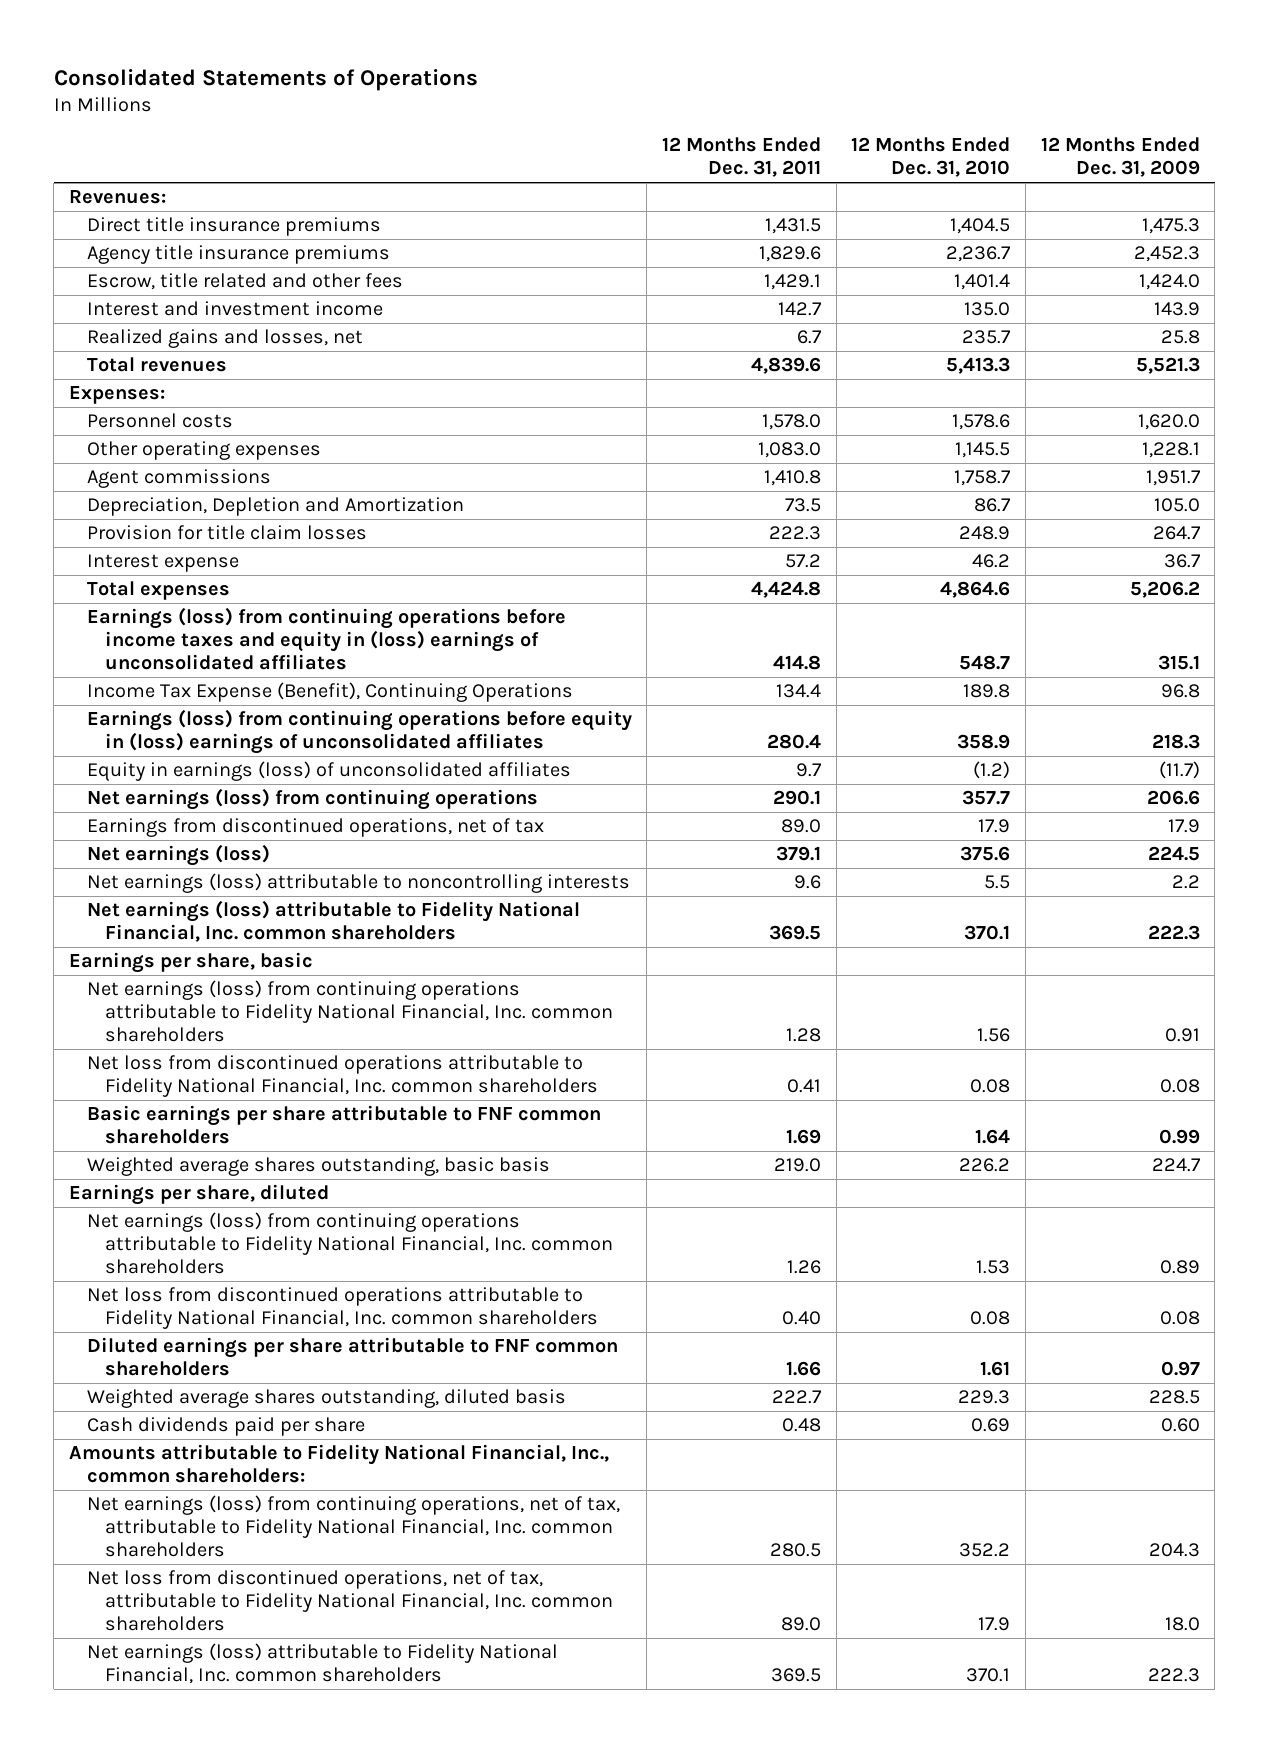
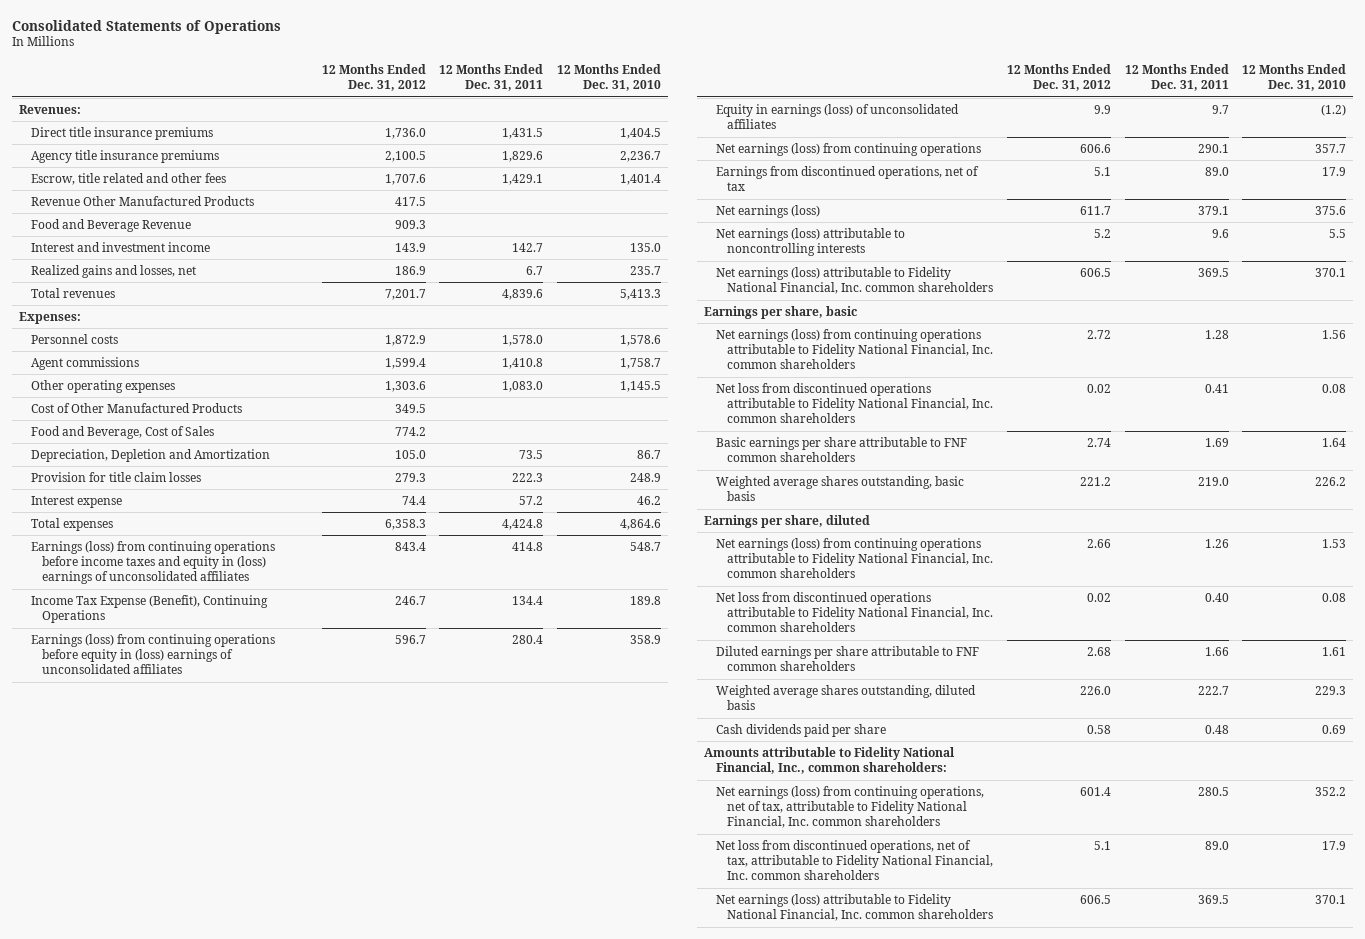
[1040,137,1200,178] 12 Months Ended Dec. 31, 2009 -> none
none -> [321,64,426,92] 12 Months Ended Dec. 31, 2012
none -> [30,195,254,206] Revenue Other Manufactured Products
none -> [30,218,191,232] Food and Beverage Revenue
[86,441,321,461] Other operating expenses -> [30,379,175,393] Other operating expenses
none -> [30,402,242,413] Cost of Other Manufactured Products
none -> [30,425,214,439] Food and Beverage, Cost of Sales

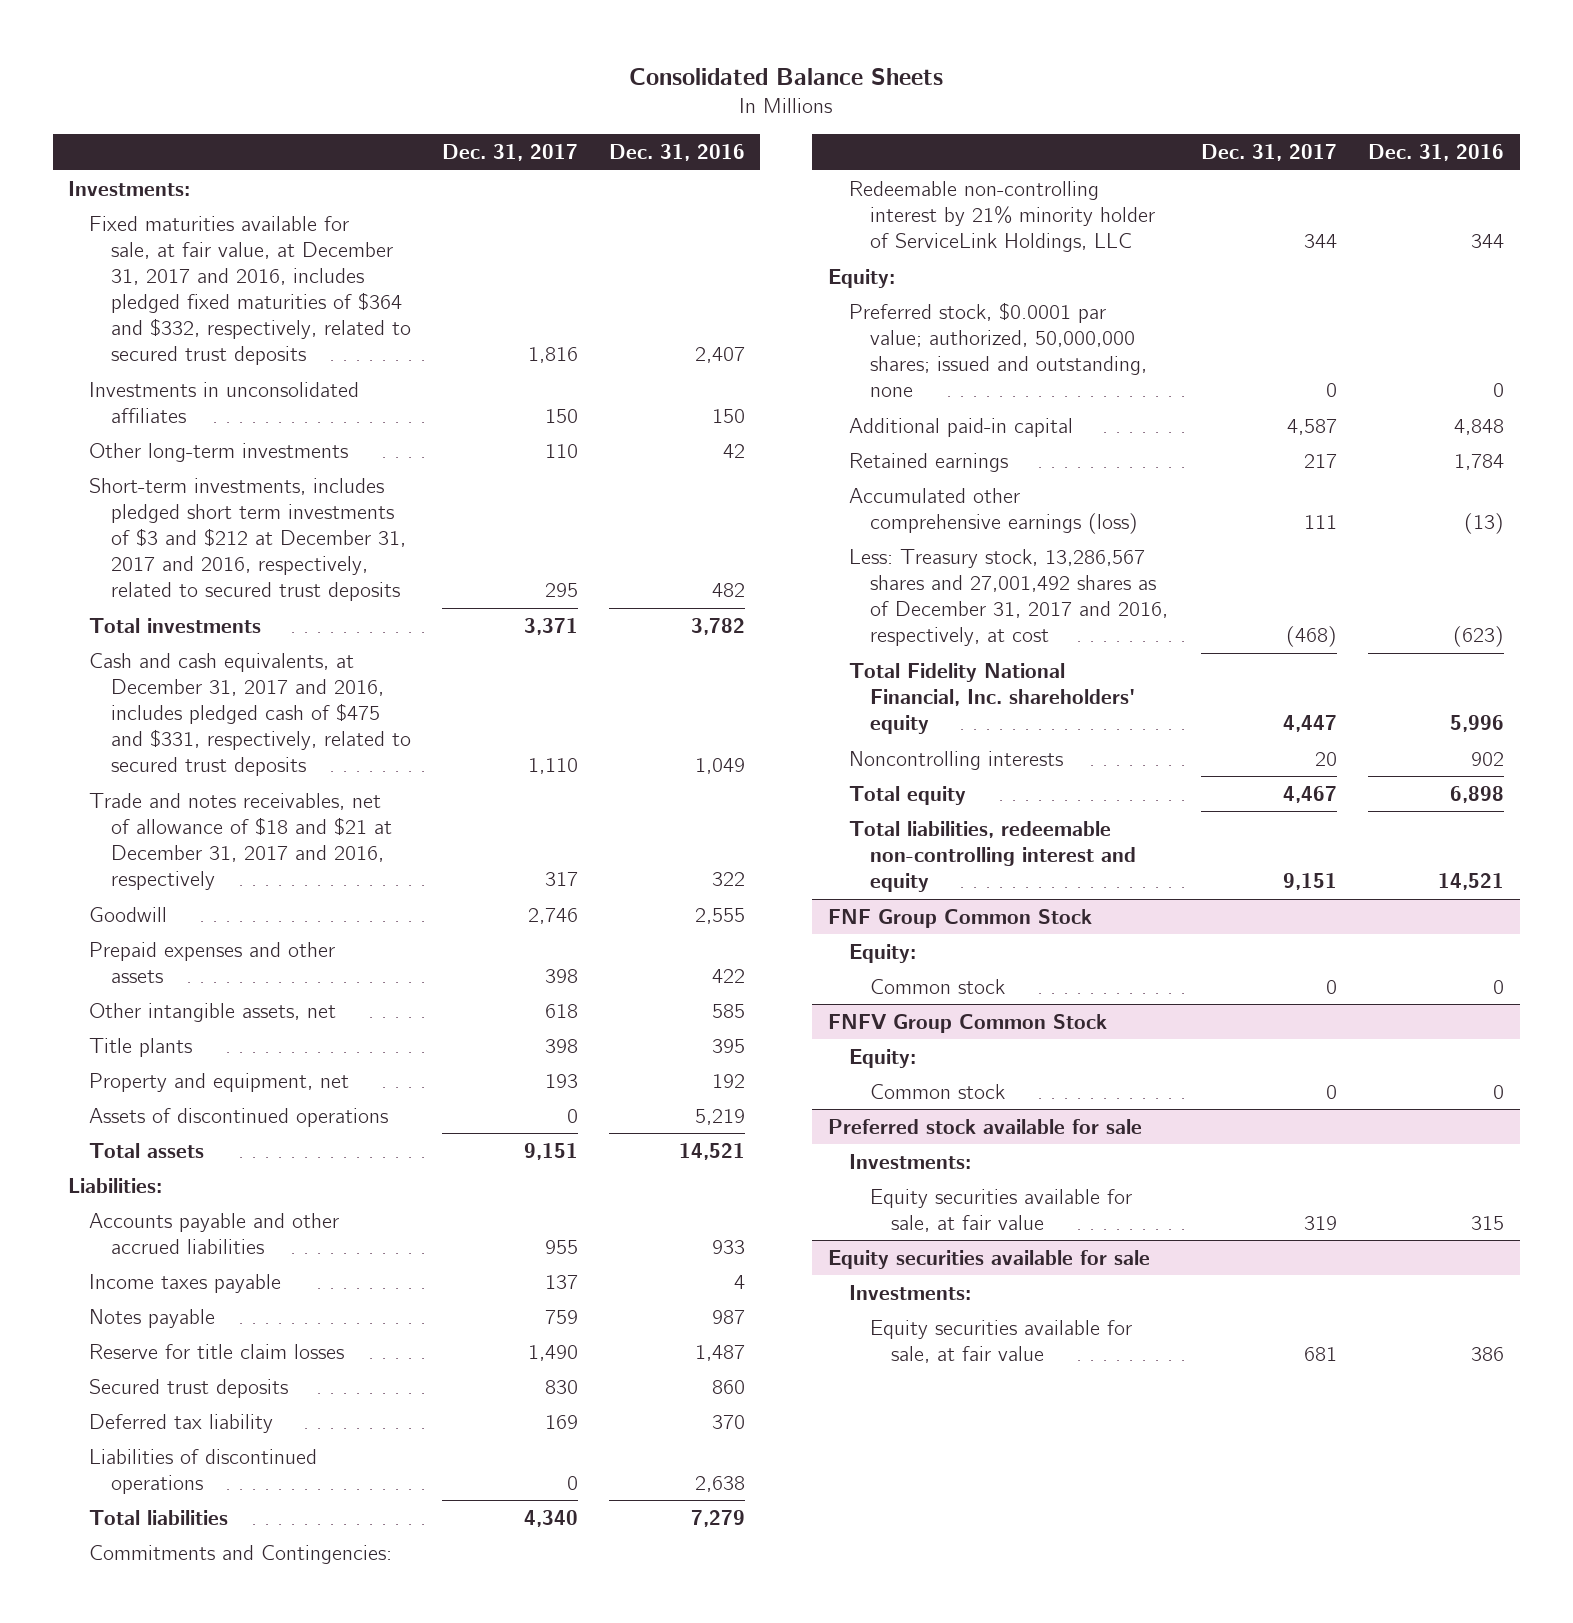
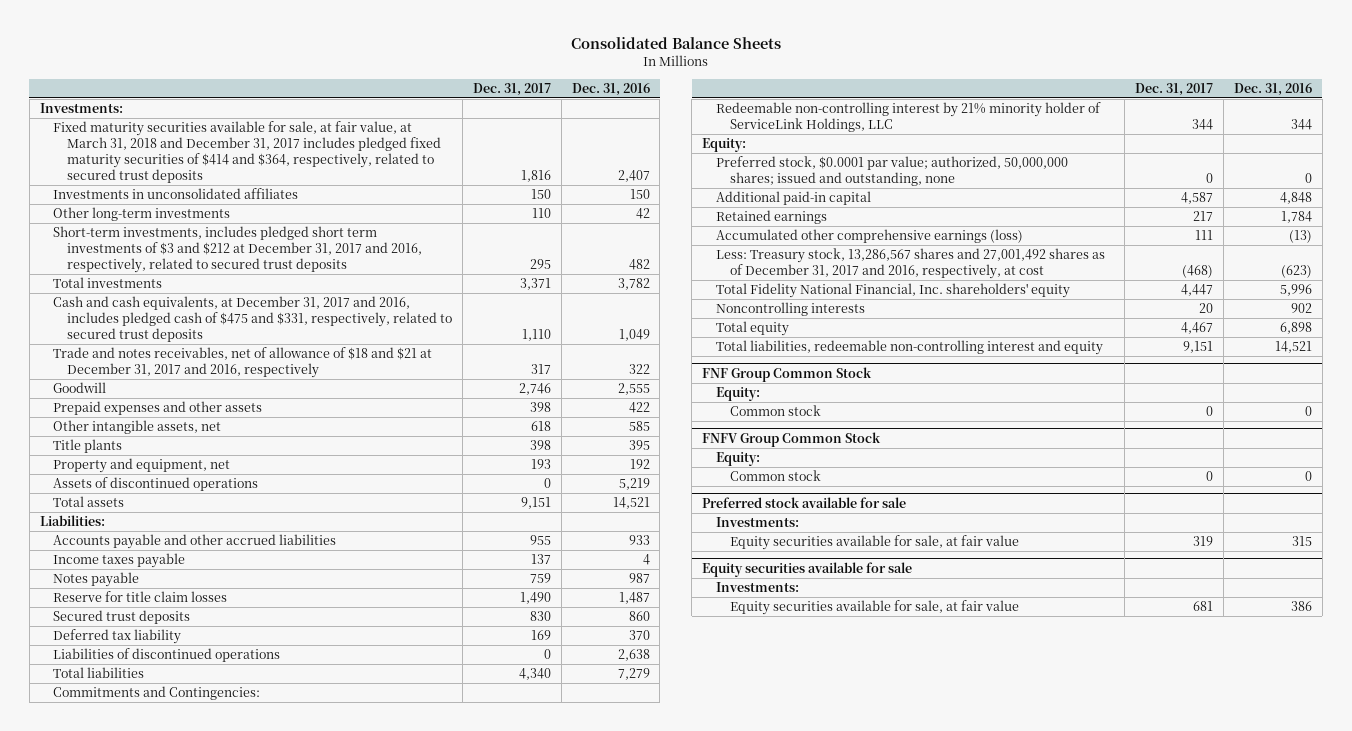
[89,215,411,366] Fixed maturities available for sale, at fair value, at December 31, 2017 and 2016, includes pledged fixed maturities of $364 and $332, respectively, related to secured trust deposits -> [53,121,442,183] Fixed maturity securities available for sale, at fair value, at March 31, 2018 and December 31, 2017 includes pledged fixed maturity securities of $414 and $364, respectively, related to secured trust deposits

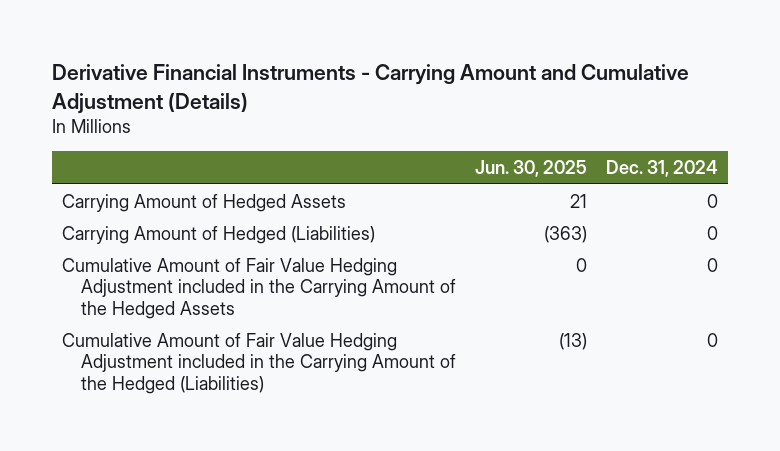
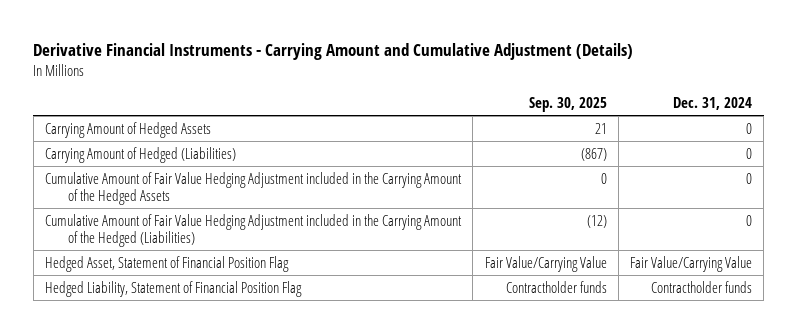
[474,160,587,178] Jun. 30, 2025 -> none
none -> [528,97,607,113] Sep. 30, 2025
none -> [45,255,290,272] Hedged Asset, Statement of Financial Position Flag
none -> [45,280,303,297] Hedged Liability, Statement of Financial Position Flag

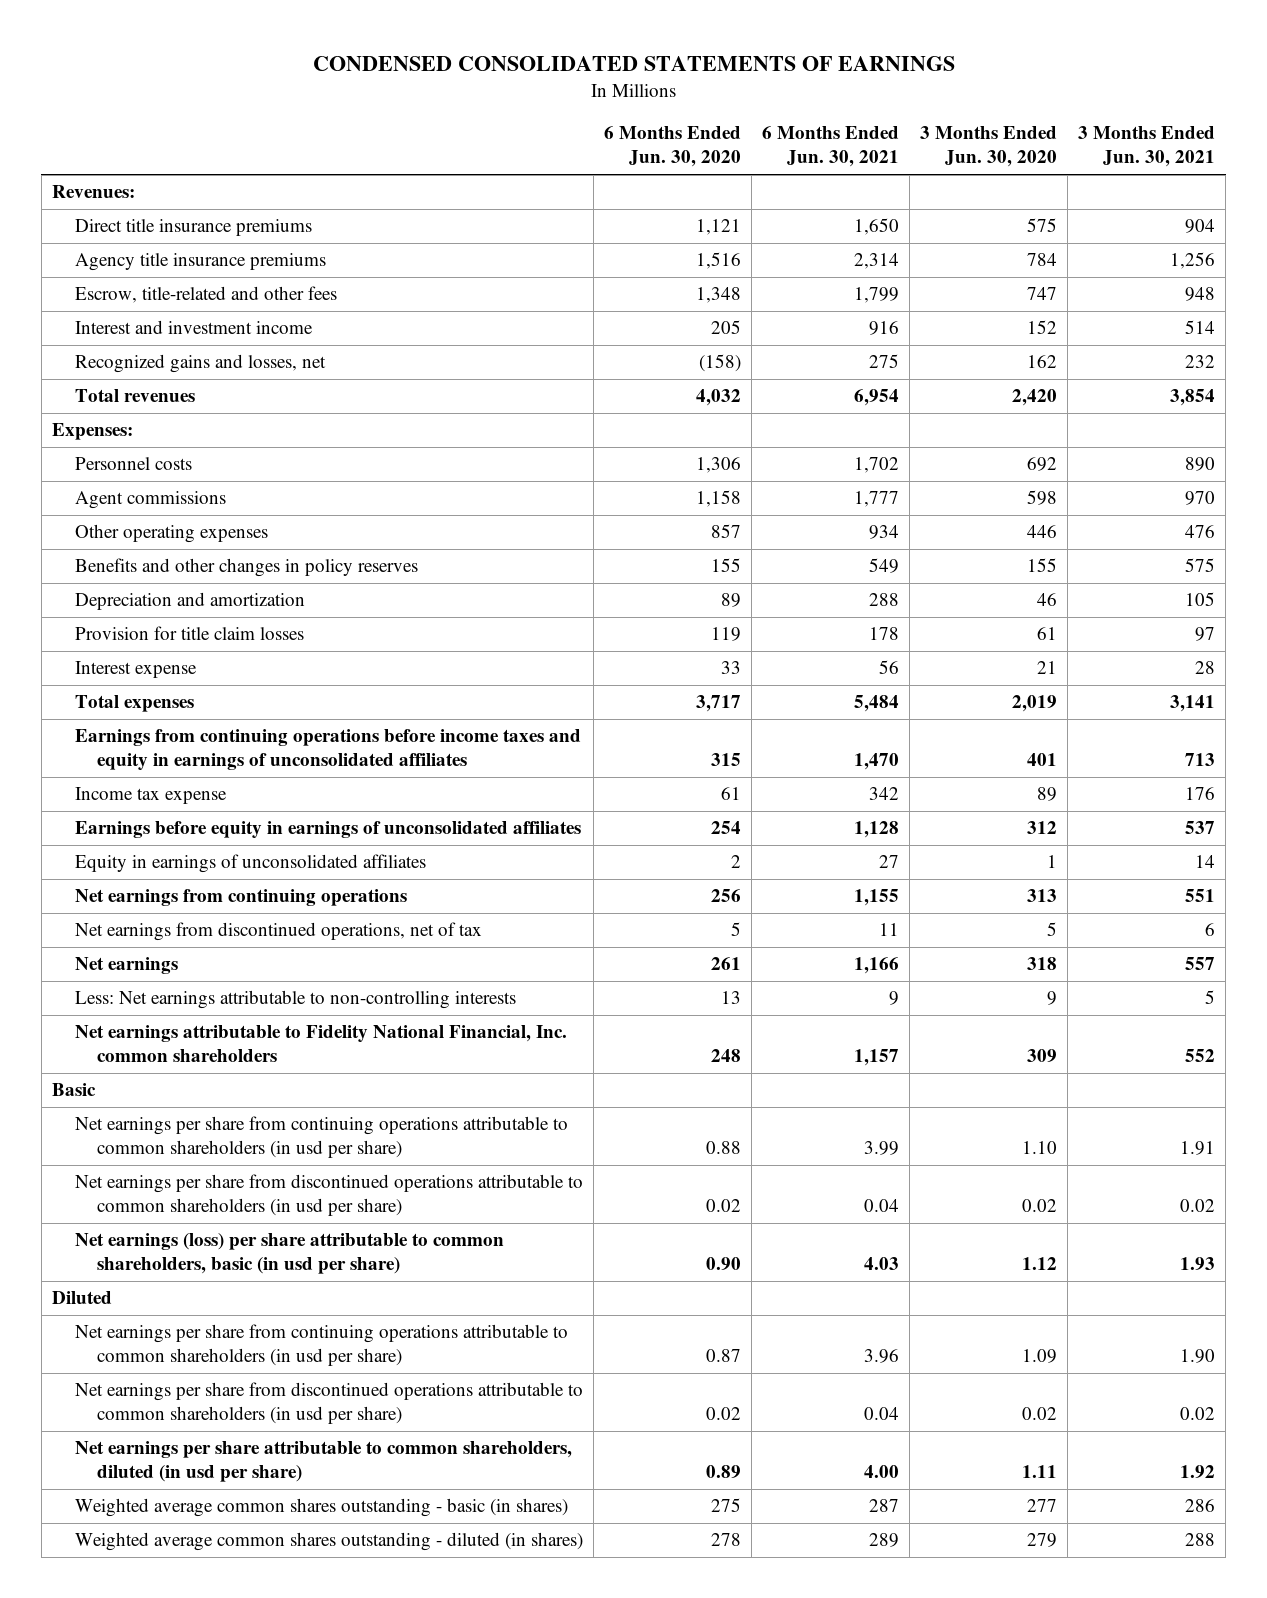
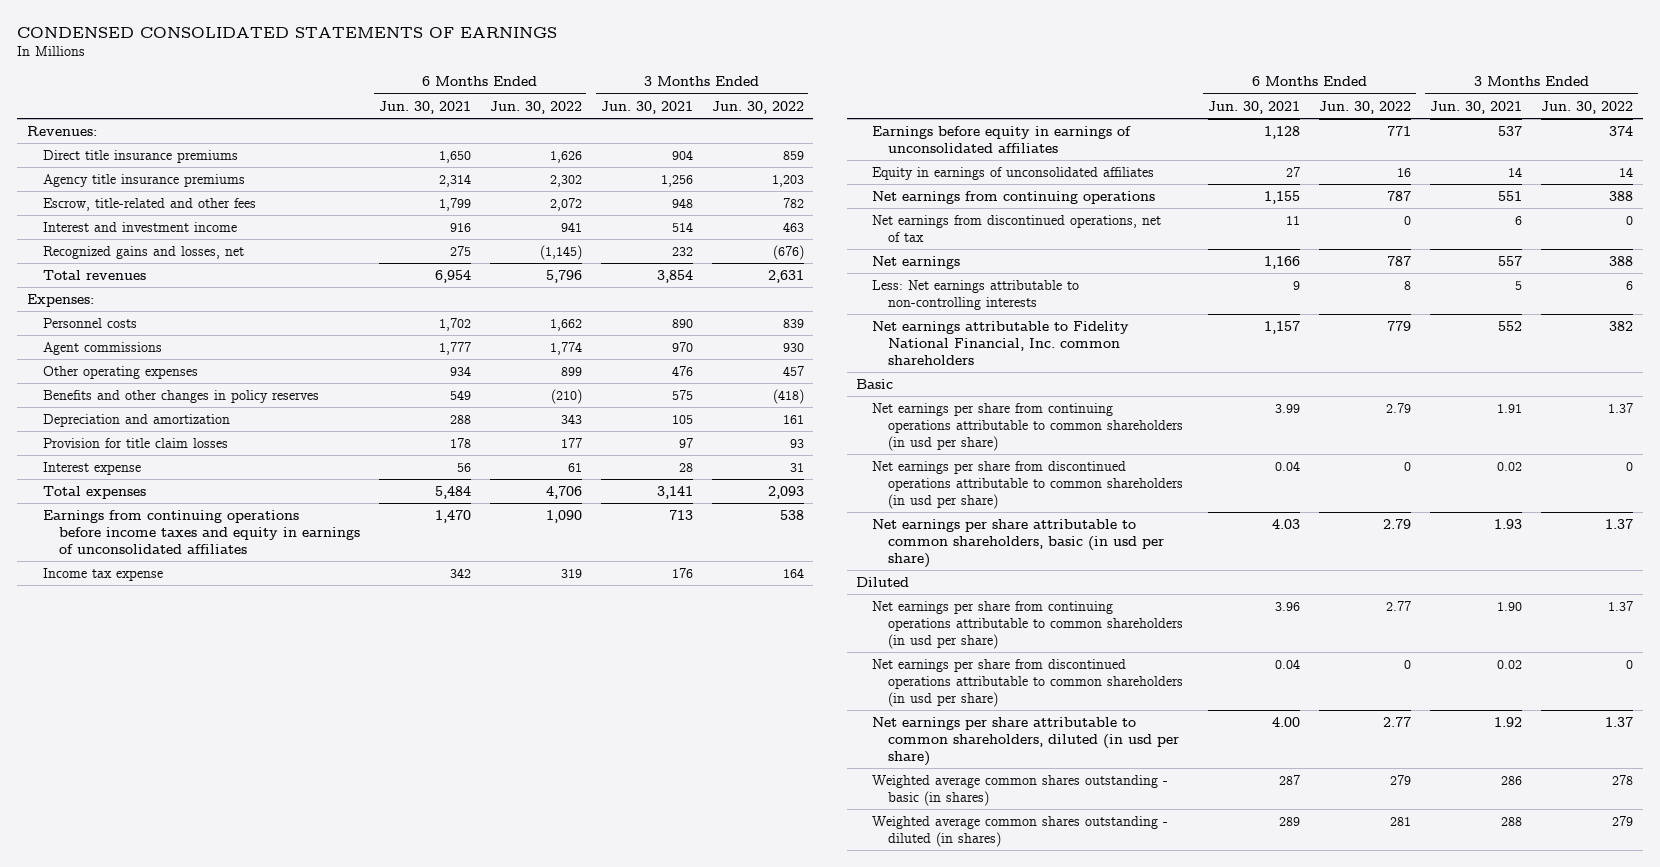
[603,126,741,168] 6 Months Ended Jun. 30, 2020 -> none
[920,126,1058,168] 3 Months Ended Jun. 30, 2020 -> none
none -> [489,100,582,114] Jun. 30, 2022
none -> [711,100,804,114] Jun. 30, 2022
[74,1233,504,1275] Net earnings (loss) per share attributable to common shareholders, basic (in usd per share) -> [872,518,1165,569] Net earnings per share attributable to common shareholders, basic (in usd per share)

